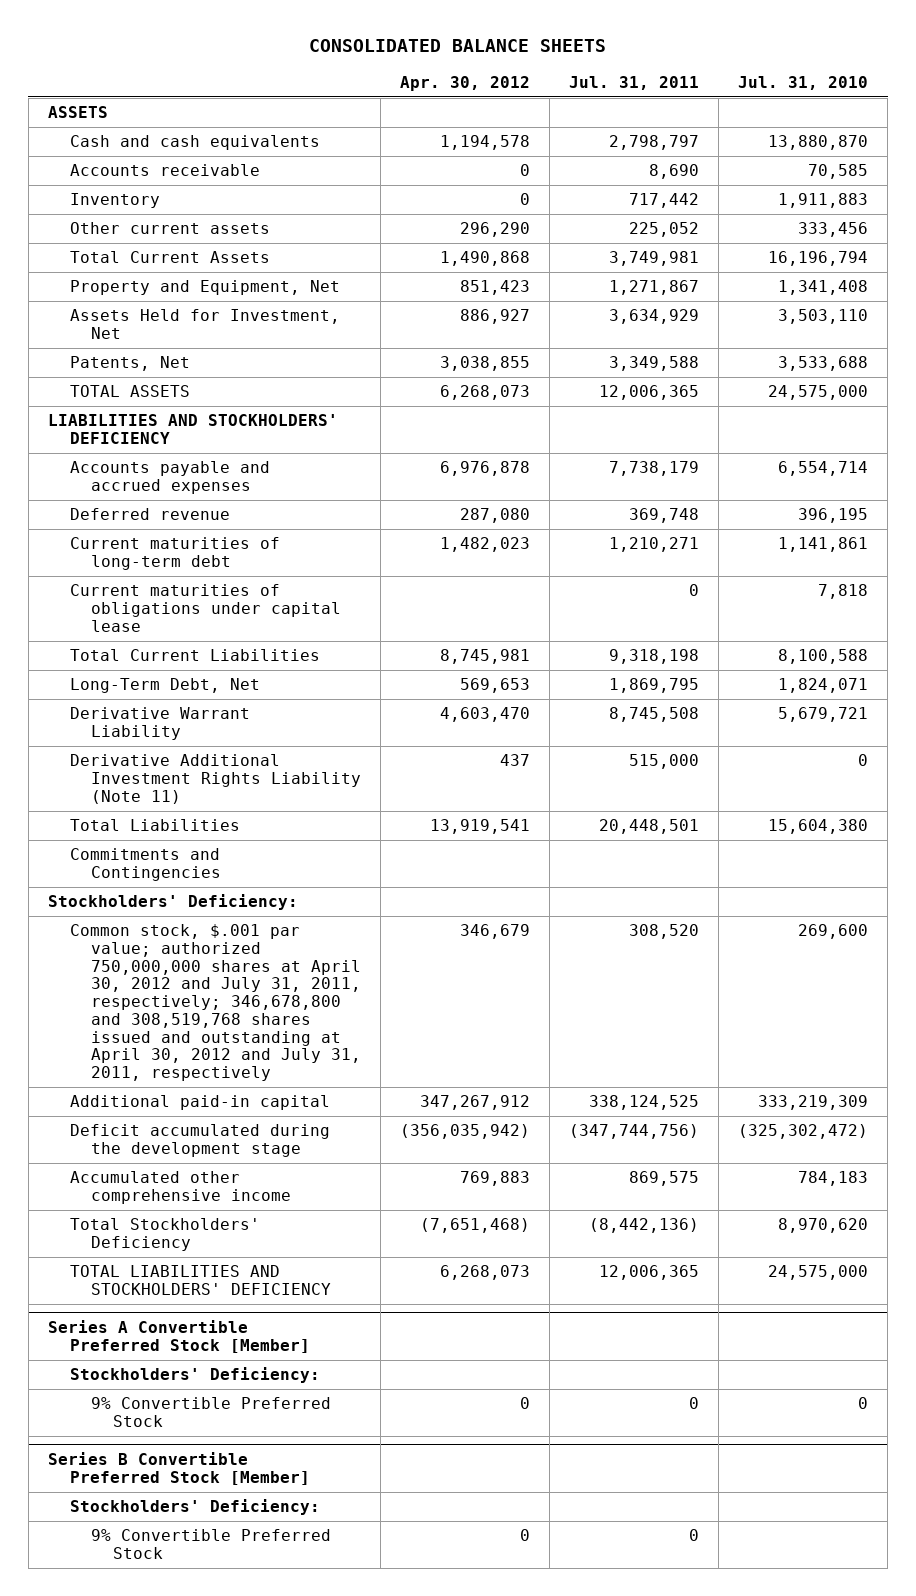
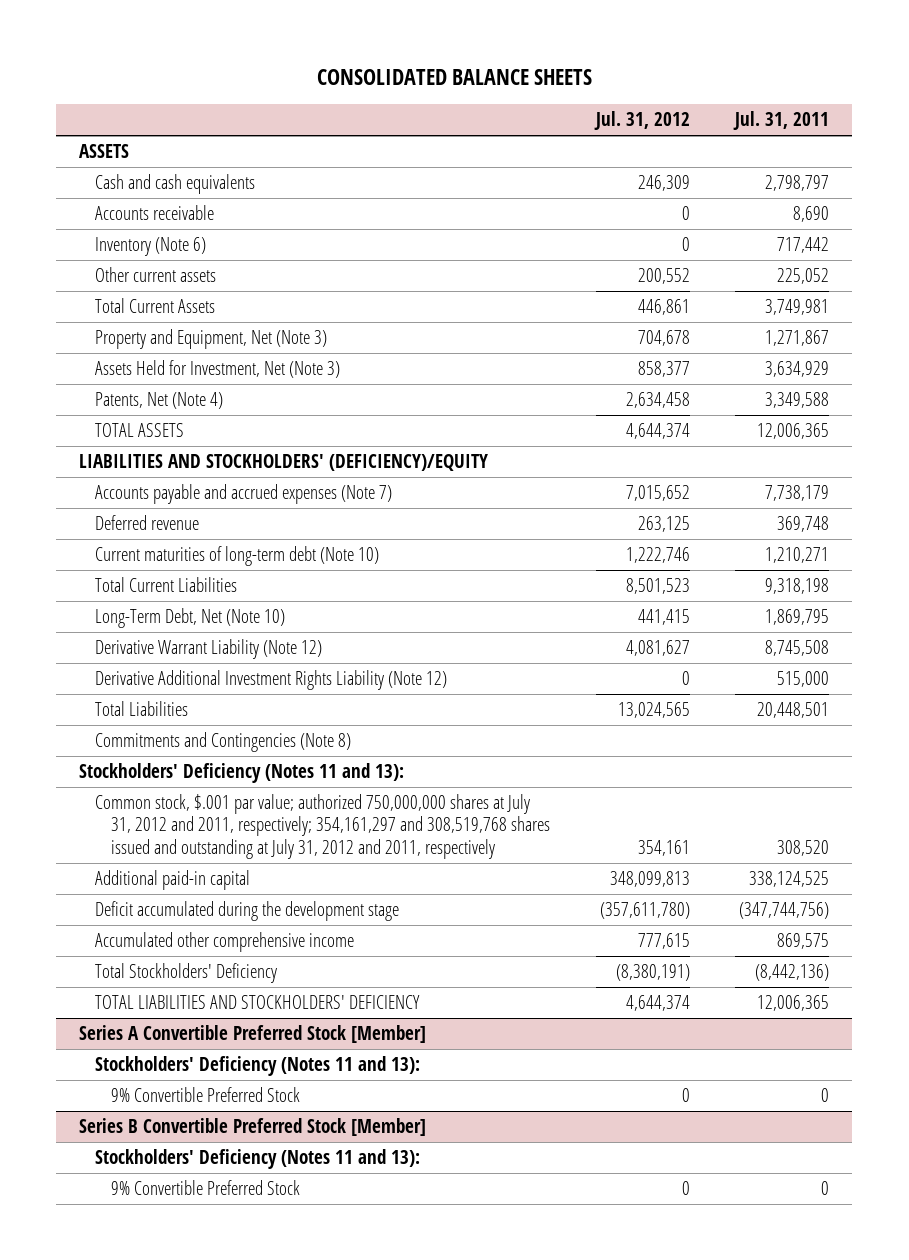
[400,75,531,91] Apr. 30, 2012 -> none
[738,75,869,90] Jul. 31, 2010 -> none
none -> [593,111,690,131] Jul. 31, 2012
[69,193,160,209] Inventory -> [95,237,207,257] Inventory (Note 6)
[69,280,340,296] Property and Equipment, Net -> [95,329,328,350] Property and Equipment, Net (Note 3)
[69,309,340,339] Assets Held for Investment, Net -> [95,360,341,379] Assets Held for Investment, Net (Note 3)
[69,356,190,372] Patents, Net -> [95,392,224,410] Patents, Net (Note 4)
[47,414,338,444] LIABILITIES AND STOCKHOLDERS' DEFICIENCY -> [79,454,489,472] LIABILITIES AND STOCKHOLDERS' (DEFICIENCY)/EQUITY
[69,461,270,494] Accounts payable and accrued expenses -> [95,484,393,505] Accounts payable and accrued expenses (Note 7)
[69,584,342,632] Current maturities of obligations under capital lease -> none
[69,537,280,570] Current maturities of long-term debt -> [95,546,380,567] Current maturities of long-term debt (Note 10)
[69,678,260,694] Long-Term Debt, Net -> [95,608,286,629] Long-Term Debt, Net (Note 10)
[69,707,250,740] Derivative Warrant Liability -> [95,639,323,660] Derivative Warrant Liability (Note 12)
[69,754,362,804] Derivative Additional Investment Rights Liability (Note 11) -> [95,670,448,691] Derivative Additional Investment Rights Liability (Note 12)
[69,848,222,881] Commitments and Contingencies -> [95,732,352,753] Commitments and Contingencies (Note 8)
[47,894,298,911] Stockholders' Deficiency: -> [79,763,405,784] Stockholders' Deficiency (Notes 11 and 13):
[69,924,362,1082] Common stock, $.001 par value; authorized 750,000,000 shares at April 30, 2012 and July 31, 2011, respectively; 346,678,800 and 308,519,768 shares issued and outstanding at April 30, 2012 and July 31, 2011, respectively -> [95,794,550,859] Common stock, $.001 par value; authorized 750,000,000 shares at July 31, 2012 and 2011, respectively; 354,161,297 and 308,519,768 shares issued and outstanding at July 31, 2012 and 2011, respectively
[69,1367,320,1384] Stockholders' Deficiency: -> [95,1056,421,1077] Stockholders' Deficiency (Notes 11 and 13):
[69,1499,320,1516] Stockholders' Deficiency: -> [95,1149,421,1170] Stockholders' Deficiency (Notes 11 and 13):

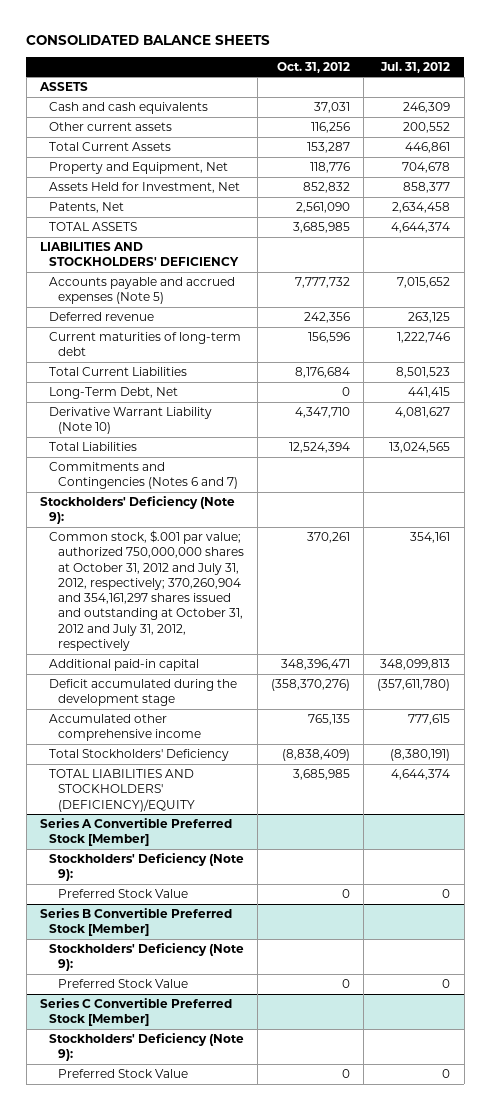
[733,111,830,131] Jul. 31, 2011 -> none
none -> [277,61,351,73] Oct. 31, 2012
[95,205,215,221] Accounts receivable -> none
[95,237,207,257] Inventory (Note 6) -> none
[95,329,328,350] Property and Equipment, Net (Note 3) -> [48,161,228,174] Property and Equipment, Net
[95,360,341,379] Assets Held for Investment, Net (Note 3) -> [48,181,240,193] Assets Held for Investment, Net
[95,392,224,410] Patents, Net (Note 4) -> [48,201,124,213] Patents, Net
[79,454,489,472] LIABILITIES AND STOCKHOLDERS' (DEFICIENCY)/EQUITY -> [40,241,239,267] LIABILITIES AND STOCKHOLDERS' DEFICIENCY
[95,484,393,505] Accounts payable and accrued expenses (Note 7) -> [48,276,235,305] Accounts payable and accrued expenses (Note 5)
[95,546,380,567] Current maturities of long-term debt (Note 10) -> [48,331,241,357] Current maturities of long-term debt
[95,670,448,691] Derivative Additional Investment Rights Liability (Note 12) -> none
[95,608,286,629] Long-Term Debt, Net (Note 10) -> [48,386,178,399] Long-Term Debt, Net
[95,639,323,660] Derivative Warrant Liability (Note 12) -> [48,406,212,435] Derivative Warrant Liability (Note 10)
[95,732,352,753] Commitments and Contingencies (Note 8) -> [48,461,238,490] Commitments and Contingencies (Notes 6 and 7)
[79,763,405,784] Stockholders' Deficiency (Notes 11 and 13): -> [40,495,236,525] Stockholders' Deficiency (Note 9):
[95,794,550,859] Common stock, $.001 par value; authorized 750,000,000 shares at July 31, 2012 and 2011, respectively; 354,161,297 and 308,519,768 shares issued and outstanding at July 31, 2012 and 2011, respectively -> [48,529,244,651] Common stock, $.001 par value; authorized 750,000,000 shares at October 31, 2012 and July 31, 2012, respectively; 370,260,904 and 354,161,297 shares issued and outstanding at October 31, 2012 and July 31, 2012, respectively
[95,995,421,1010] TOTAL LIABILITIES AND STOCKHOLDERS' DEFICIENCY -> [48,768,195,812] TOTAL LIABILITIES AND STOCKHOLDERS' (DEFICIENCY)/EQUITY
[95,1056,421,1077] Stockholders' Deficiency (Notes 11 and 13): -> [48,852,244,882] Stockholders' Deficiency (Note 9):
[110,1087,300,1103] 9% Convertible Preferred Stock -> [57,888,188,898] Preferred Stock Value
[95,1149,421,1170] Stockholders' Deficiency (Notes 11 and 13): -> [48,942,244,972] Stockholders' Deficiency (Note 9):
[110,1180,300,1196] 9% Convertible Preferred Stock -> [57,978,188,988] Preferred Stock Value
none -> [40,997,233,1027] Series C Convertible Preferred Stock [Member]
none -> [48,1032,244,1062] Stockholders' Deficiency (Note 9):
none -> [57,1068,188,1078] Preferred Stock Value

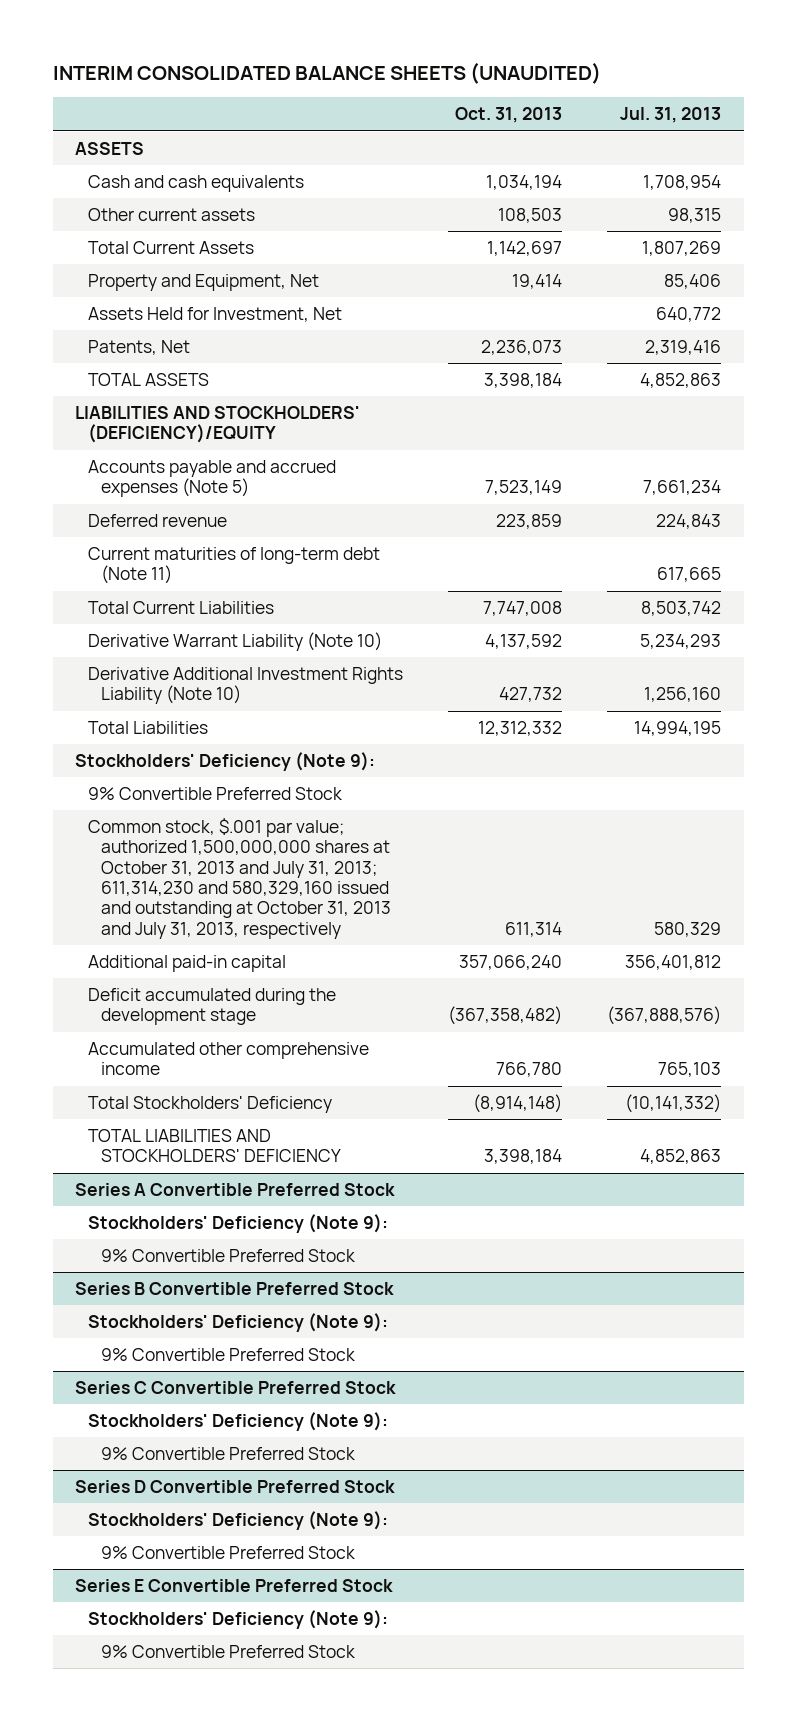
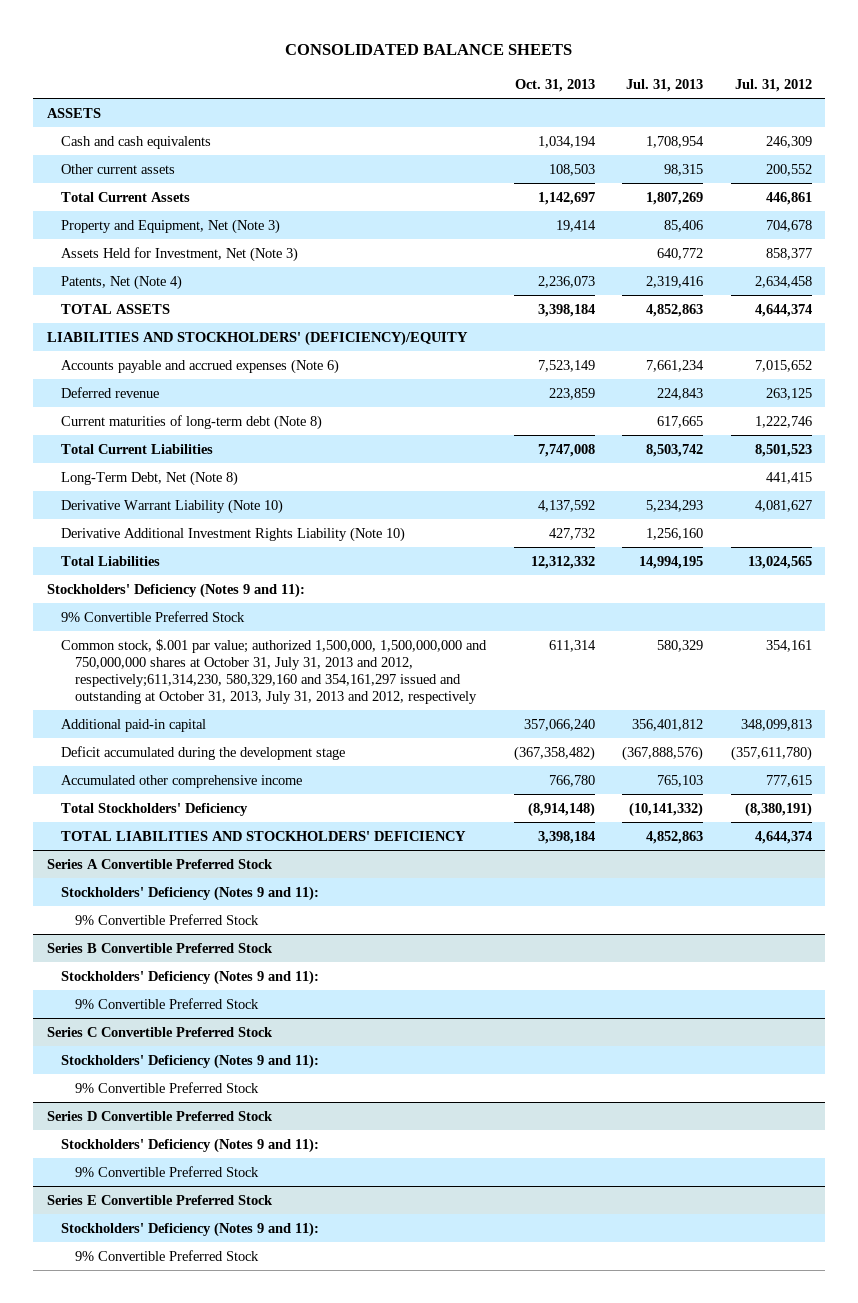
[52,61,601,84] INTERIM CONSOLIDATED BALANCE SHEETS (UNAUDITED) -> [285,44,573,56] CONSOLIDATED BALANCE SHEETS
none -> [734,78,812,92] Jul. 31, 2012
[88,274,320,292] Property and Equipment, Net -> [61,218,281,234] Property and Equipment, Net (Note 3)
[88,307,343,323] Assets Held for Investment, Net -> [61,246,299,262] Assets Held for Investment, Net (Note 3)
[88,340,191,356] Patents, Net -> [61,274,183,290] Patents, Net (Note 4)
[88,460,337,498] Accounts payable and accrued expenses (Note 5) -> [61,358,340,374] Accounts payable and accrued expenses (Note 6)
[88,547,381,585] Current maturities of long-term debt (Note 11) -> [61,414,323,430] Current maturities of long-term debt (Note 8)
none -> [61,470,239,486] Long-Term Debt, Net (Note 8)
[75,752,376,772] Stockholders' Deficiency (Note 9): -> [46,582,305,598] Stockholders' Deficiency (Notes 9 and 11):
[88,818,391,939] Common stock, $.001 par value; authorized 1,500,000,000 shares at October 31, 2013 and July 31, 2013; 611,314,230 and 580,329,160 issued and outstanding at October 31, 2013 and July 31, 2013, respectively -> [61,638,488,704] Common stock, $.001 par value; authorized 1,500,000, 1,500,000,000 and 750,000,000 shares at October 31, July 31, 2013 and 2012, respectively;611,314,230, 580,329,160 and 354,161,297 issued and outstanding at October 31, 2013, July 31, 2013 and 2012, respectively
[88,1214,389,1234] Stockholders' Deficiency (Note 9): -> [61,885,320,901] Stockholders' Deficiency (Notes 9 and 11):
[88,1313,389,1333] Stockholders' Deficiency (Note 9): -> [61,969,320,985] Stockholders' Deficiency (Notes 9 and 11):
[88,1412,389,1432] Stockholders' Deficiency (Note 9): -> [61,1053,320,1069] Stockholders' Deficiency (Notes 9 and 11):
[88,1511,389,1531] Stockholders' Deficiency (Note 9): -> [61,1137,320,1153] Stockholders' Deficiency (Notes 9 and 11):
[88,1610,389,1630] Stockholders' Deficiency (Note 9): -> [61,1221,320,1237] Stockholders' Deficiency (Notes 9 and 11):

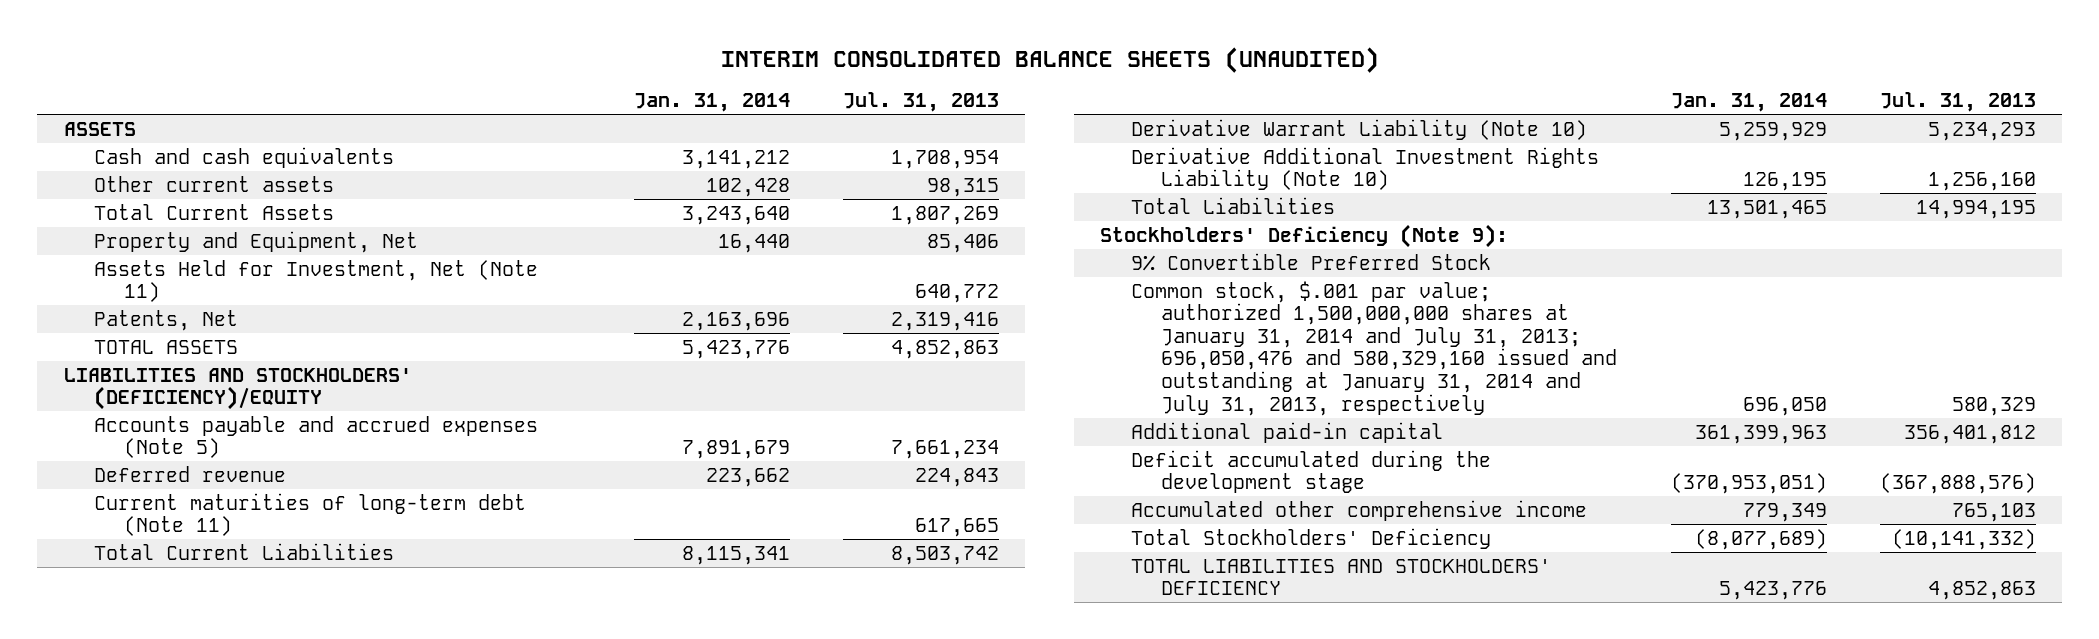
[285,44,573,56] CONSOLIDATED BALANCE SHEETS -> [720,47,1379,74] INTERIM CONSOLIDATED BALANCE SHEETS (UNAUDITED)
[514,78,595,92] Oct. 31, 2013 -> none
[734,78,812,92] Jul. 31, 2012 -> none
none -> [633,93,790,113] Jan. 31, 2014
[61,218,281,234] Property and Equipment, Net (Note 3) -> [93,230,418,253] Property and Equipment, Net
[61,246,299,262] Assets Held for Investment, Net (Note 3) -> [93,259,538,303] Assets Held for Investment, Net (Note 11)
[61,274,183,290] Patents, Net (Note 4) -> [93,309,238,331] Patents, Net
[61,358,340,374] Accounts payable and accrued expenses (Note 6) -> [93,415,538,459] Accounts payable and accrued expenses (Note 5)
[61,414,323,430] Current maturities of long-term debt (Note 8) -> [93,492,526,537] Current maturities of long-term debt (Note 11)
[61,470,239,486] Long-Term Debt, Net (Note 8) -> none
[46,582,305,598] Stockholders' Deficiency (Notes 9 and 11): -> [1100,223,1509,248] Stockholders' Deficiency (Note 9):
[61,638,488,704] Common stock, $.001 par value; authorized 1,500,000, 1,500,000,000 and 750,000,000 shares at October 31, July 31, 2013 and 2012, respectively;611,314,230, 580,329,160 and 354,161,297 issued and outstanding at October 31, 2013, July 31, 2013 and 2012, respectively -> [1130,280,1618,416] Common stock, $.001 par value; authorized 1,500,000,000 shares at January 31, 2014 and July 31, 2013; 696,050,476 and 580,329,160 issued and outstanding at January 31, 2014 and July 31, 2013, respectively
[46,858,273,869] Series A Convertible Preferred Stock -> none
[61,885,320,901] Stockholders' Deficiency (Notes 9 and 11): -> none
[75,913,260,925] 9% Convertible Preferred Stock -> none
[46,942,273,953] Series B Convertible Preferred Stock -> none
[61,969,320,985] Stockholders' Deficiency (Notes 9 and 11): -> none
[75,997,260,1009] 9% Convertible Preferred Stock -> none
[46,1026,273,1037] Series C Convertible Preferred Stock -> none
[61,1053,320,1069] Stockholders' Deficiency (Notes 9 and 11): -> none
[75,1081,260,1093] 9% Convertible Preferred Stock -> none
[46,1110,273,1121] Series D Convertible Preferred Stock -> none
[61,1137,320,1153] Stockholders' Deficiency (Notes 9 and 11): -> none
[75,1165,260,1177] 9% Convertible Preferred Stock -> none
[46,1194,273,1205] Series E Convertible Preferred Stock -> none
[61,1221,320,1237] Stockholders' Deficiency (Notes 9 and 11): -> none
[75,1249,260,1261] 9% Convertible Preferred Stock -> none

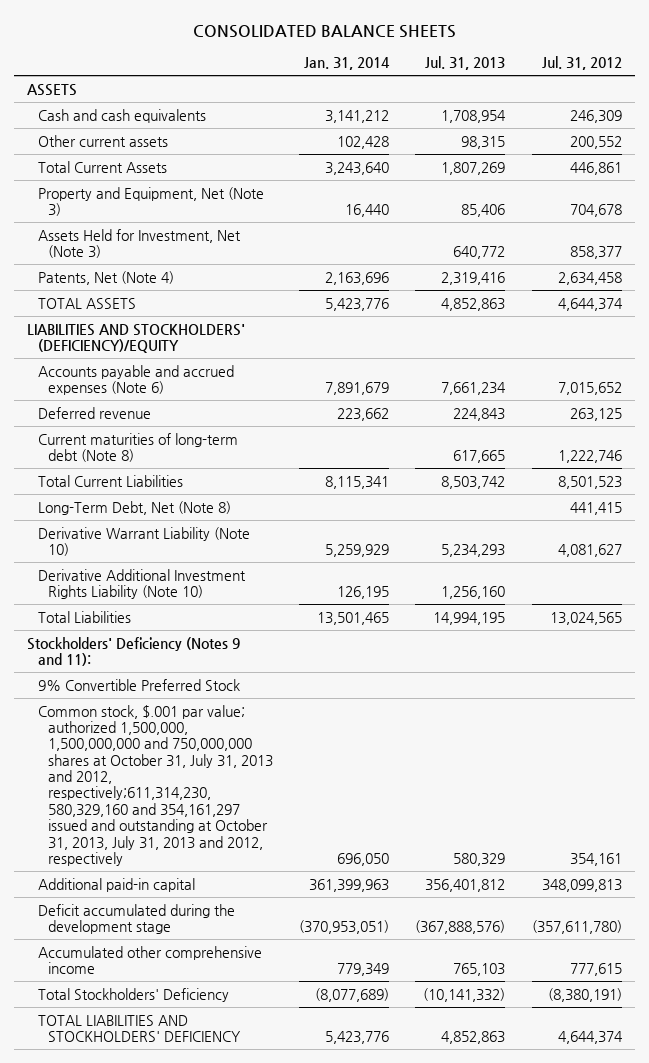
[720,47,1379,74] INTERIM CONSOLIDATED BALANCE SHEETS (UNAUDITED) -> [193,24,457,38] CONSOLIDATED BALANCE SHEETS
none -> [541,56,622,71] Jul. 31, 2012
[93,230,418,253] Property and Equipment, Net -> [37,186,264,217] Property and Equipment, Net (Note 3)
[93,259,538,303] Assets Held for Investment, Net (Note 11) -> [37,228,241,259] Assets Held for Investment, Net (Note 3)
[93,309,238,331] Patents, Net -> [37,270,174,285] Patents, Net (Note 4)
[93,415,538,459] Accounts payable and accrued expenses (Note 5) -> [37,364,234,396] Accounts payable and accrued expenses (Note 6)
[93,492,526,537] Current maturities of long-term debt (Note 11) -> [37,432,238,463] Current maturities of long-term debt (Note 8)
none -> [37,500,231,515] Long-Term Debt, Net (Note 8)
[1100,223,1509,248] Stockholders' Deficiency (Note 9): -> [27,636,241,667] Stockholders' Deficiency (Notes 9 and 11):
[1130,280,1618,416] Common stock, $.001 par value; authorized 1,500,000,000 shares at January 31, 2014 and July 31, 2013; 696,050,476 and 580,329,160 issued and outstanding at January 31, 2014 and July 31, 2013, respectively -> [37,704,274,866] Common stock, $.001 par value; authorized 1,500,000, 1,500,000,000 and 750,000,000 shares at October 31, July 31, 2013 and 2012, respectively;611,314,230, 580,329,160 and 354,161,297 issued and outstanding at October 31, 2013, July 31, 2013 and 2012, respectively

